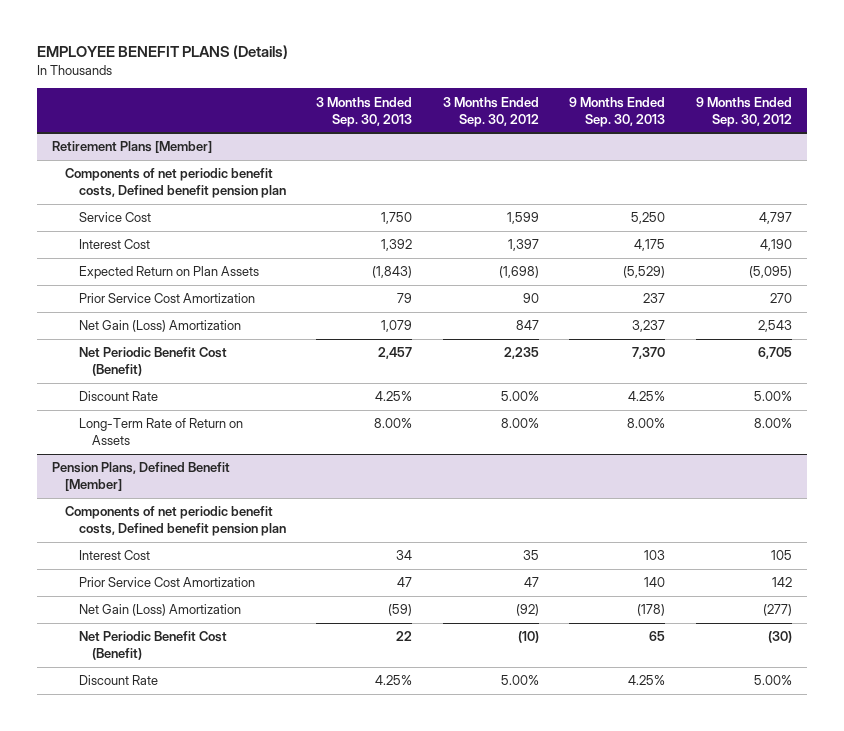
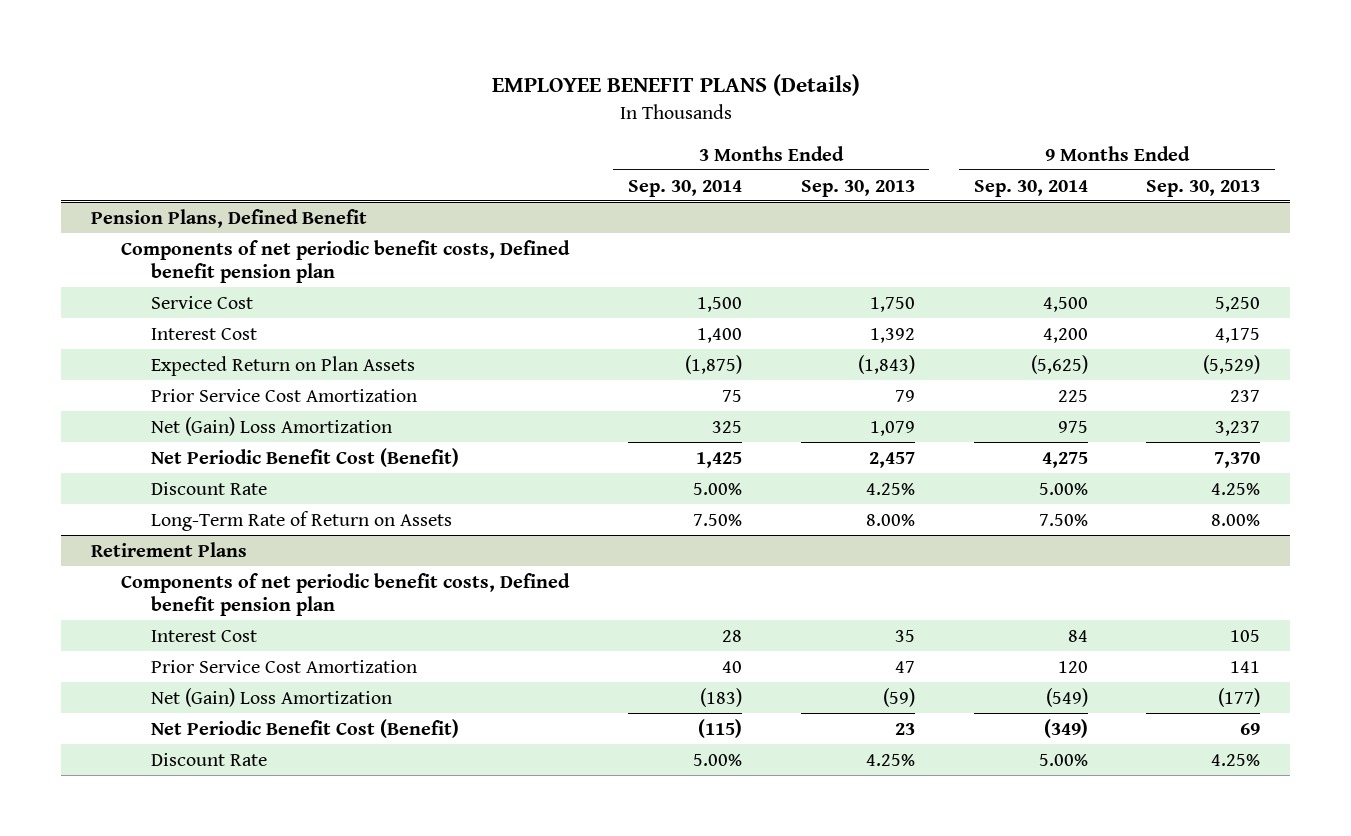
[442,96,539,127] 3 Months Ended Sep. 30, 2012 -> none
[695,96,792,127] 9 Months Ended Sep. 30, 2012 -> none
none -> [627,179,742,197] Sep. 30, 2014
none -> [973,179,1088,197] Sep. 30, 2014
[52,141,213,154] Retirement Plans [Member] -> none
none -> [90,208,367,228] Pension Plans, Defined Benefit
[78,320,241,333] Net Gain (Loss) Amortization -> [151,416,393,436] Net (Gain) Loss Amortization
[52,462,231,492] Pension Plans, Defined Benefit [Member] -> none
none -> [90,541,247,557] Retirement Plans
[396,550,413,561] 34 -> [894,629,915,642] 35
[644,550,666,561] 103 -> [1230,629,1261,642] 105
[644,577,666,588] 140 -> [1230,660,1261,673] 141
[78,604,241,617] Net Gain (Loss) Amortization -> [151,687,393,707] Net (Gain) Loss Amortization
[637,604,666,617] (178) -> [1218,687,1261,707] (177)
[396,631,413,642] 22 -> [894,722,915,735] 23
[649,631,666,642] 65 -> [1240,722,1261,735] 69

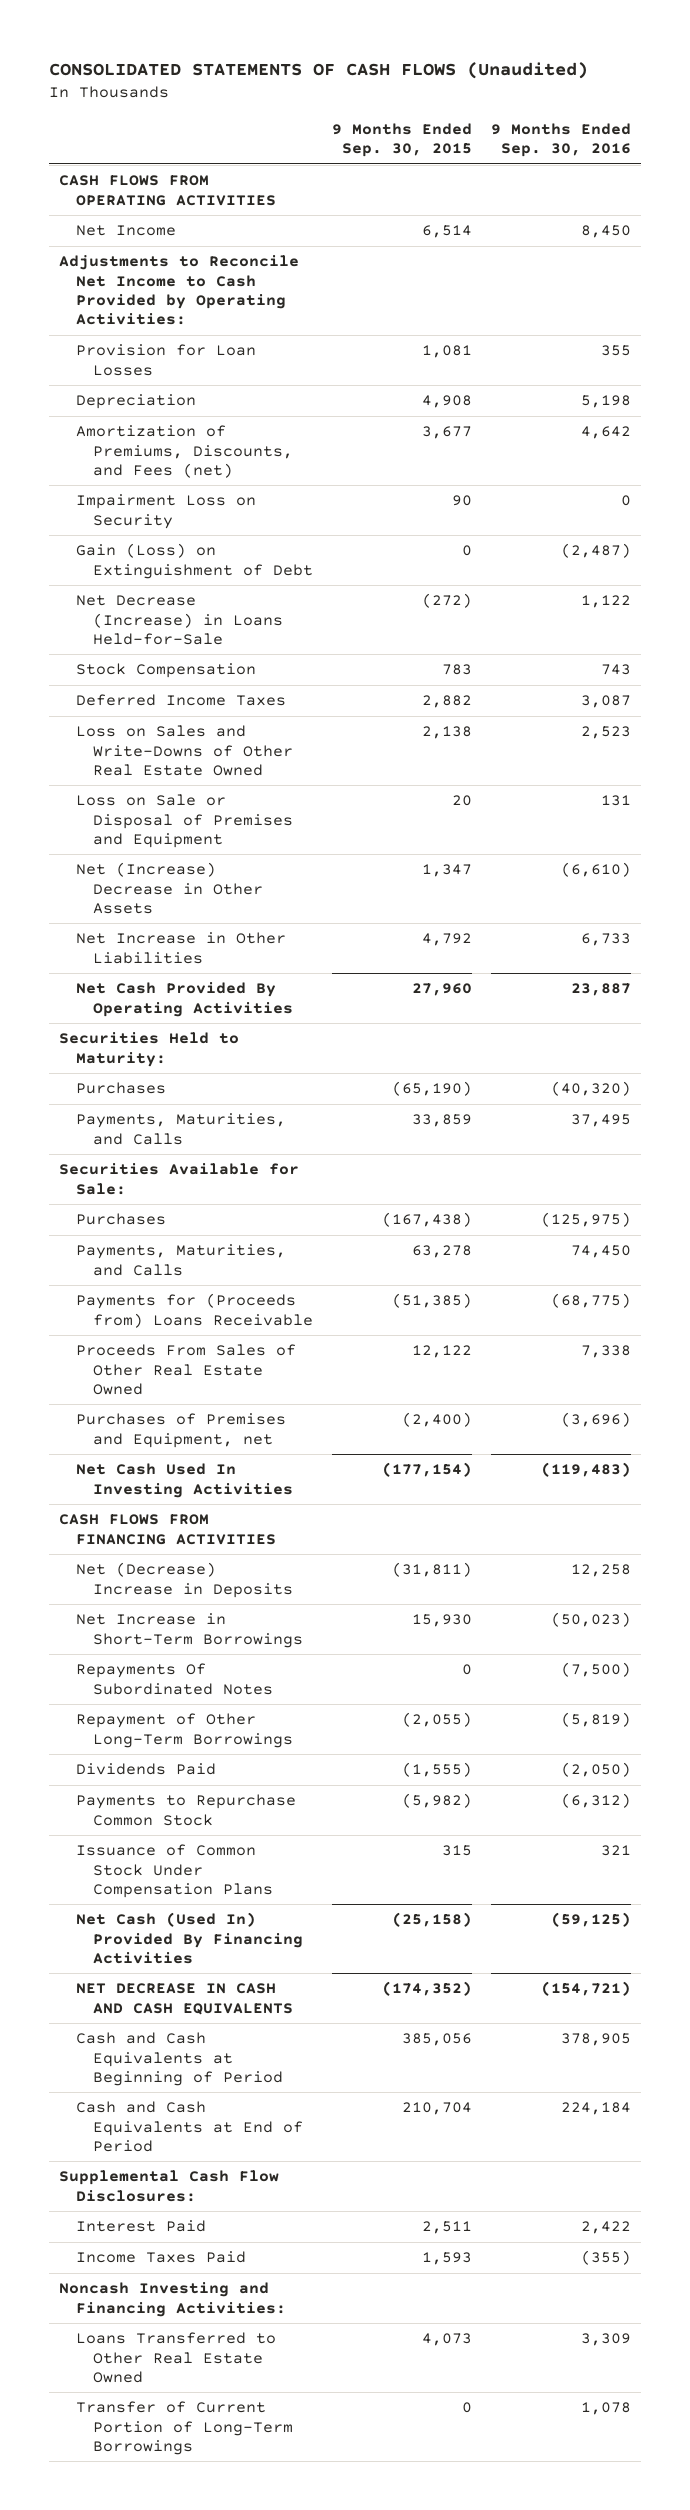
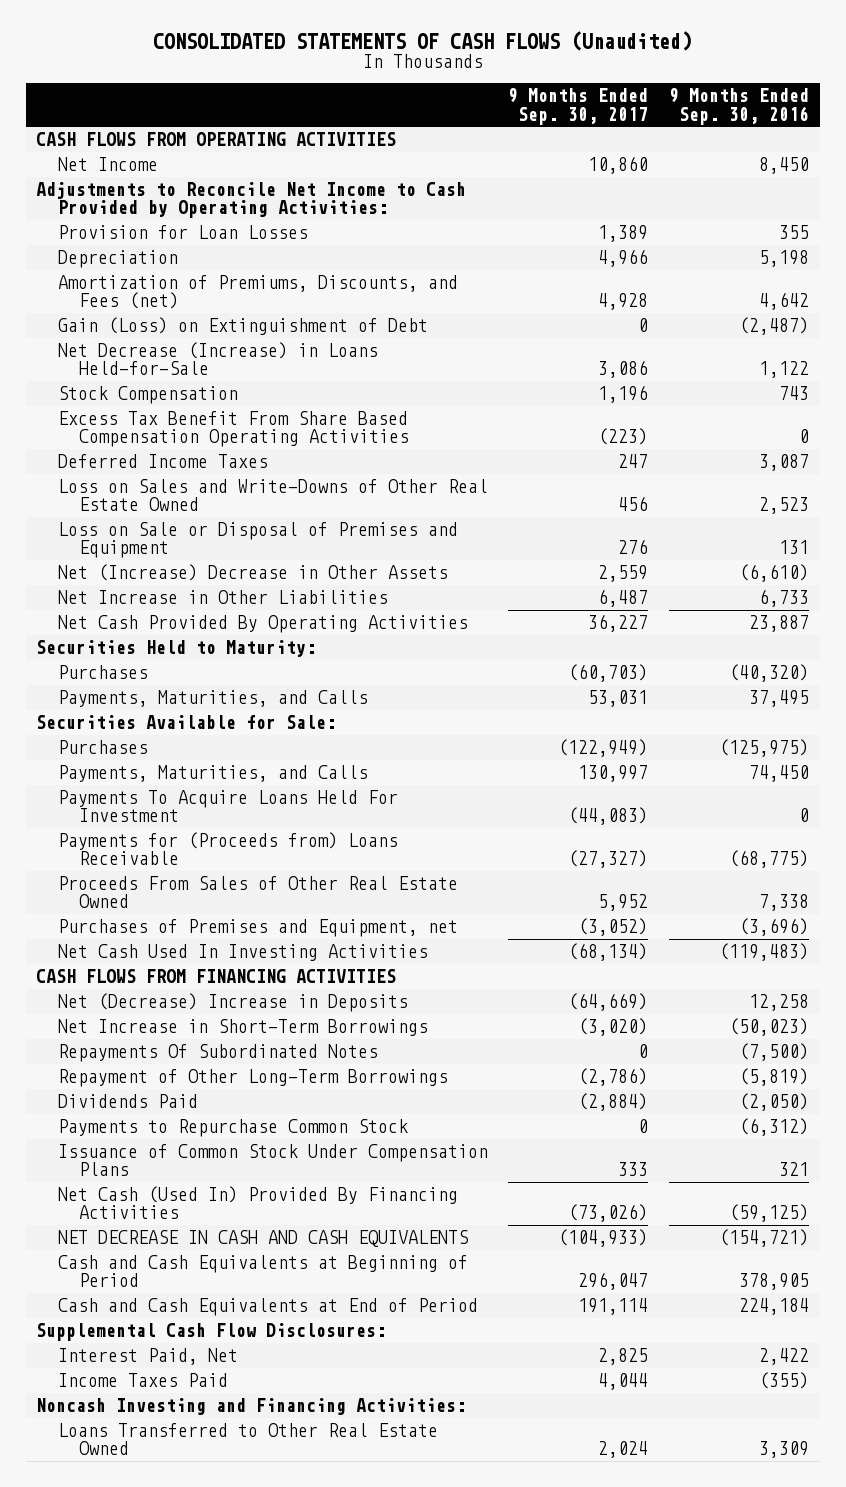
[332,122,473,158] 9 Months Ended Sep. 30, 2015 -> none
none -> [508,88,649,125] 9 Months Ended Sep. 30, 2017
[76,494,257,529] Impairment Loss on Security -> none
none -> [57,411,409,448] Excess Tax Benefit From Share Based Compensation Operating Activities
none -> [57,790,398,823] Payments To Acquire Loans Held For Investment
[76,2220,207,2233] Interest Paid -> [57,1348,238,1366] Interest Paid, Net
[76,2401,294,2455] Transfer of Current Portion of Long-Term Borrowings -> none

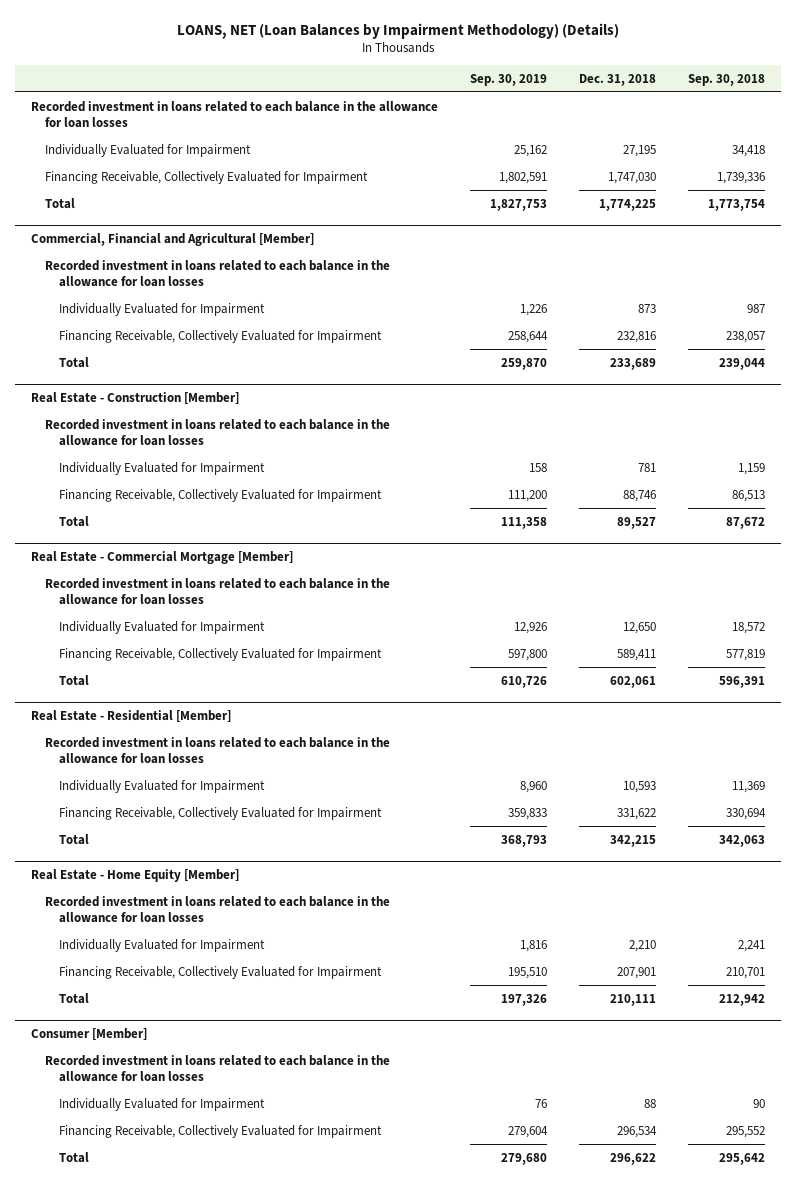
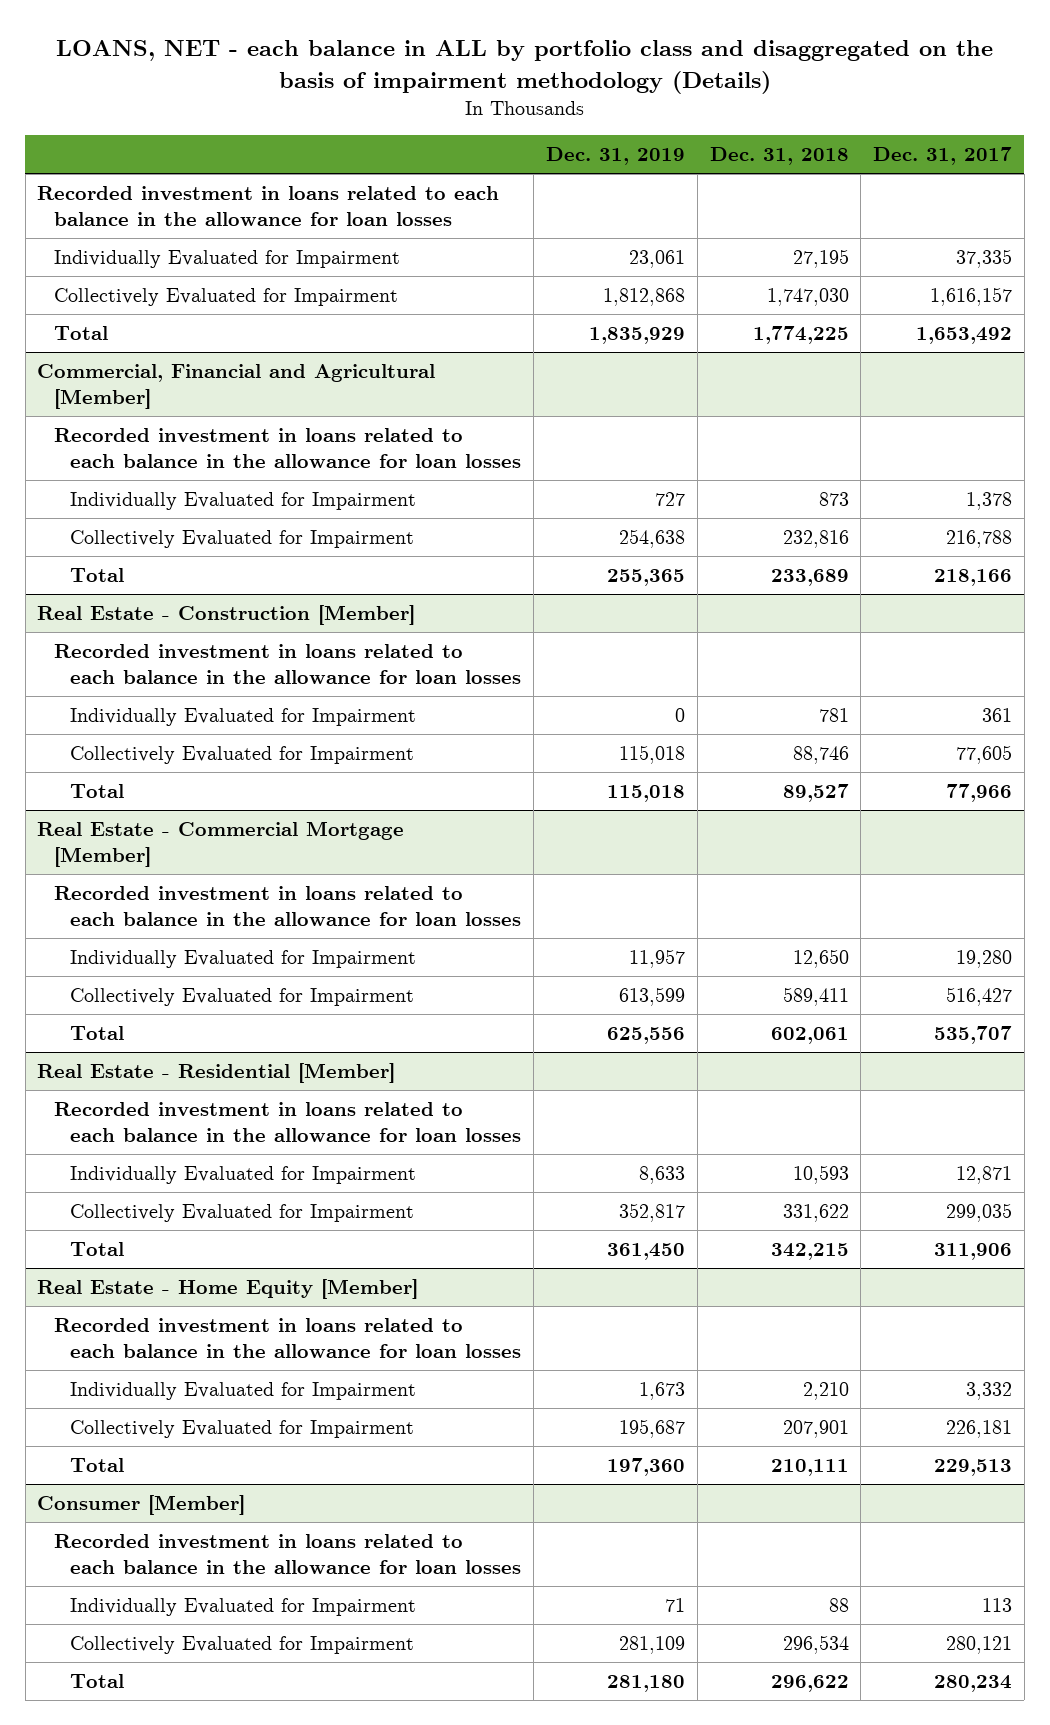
[176,22,619,39] LOANS, NET (Loan Balances by Impairment Methodology) (Details) -> [55,40,993,94] LOANS, NET - each balance in ALL by portfolio class and disaggregated on the basis of impairment methodology (Details)
[469,73,547,86] Sep. 30, 2019 -> none
[687,73,765,86] Sep. 30, 2018 -> none
none -> [546,147,686,166] Dec. 31, 2019
none -> [873,147,1013,166] Dec. 31, 2017
[45,170,369,184] Financing Receivable, Collectively Evaluated for Impairment -> [53,288,398,307] Collectively Evaluated for Impairment
[59,329,383,343] Financing Receivable, Collectively Evaluated for Impairment -> [70,530,415,549] Collectively Evaluated for Impairment
[59,488,383,502] Financing Receivable, Collectively Evaluated for Impairment -> [70,746,415,765] Collectively Evaluated for Impairment
[59,647,383,661] Financing Receivable, Collectively Evaluated for Impairment -> [70,988,415,1007] Collectively Evaluated for Impairment
[59,806,383,820] Financing Receivable, Collectively Evaluated for Impairment -> [70,1204,415,1223] Collectively Evaluated for Impairment
[59,965,383,979] Financing Receivable, Collectively Evaluated for Impairment -> [70,1420,415,1439] Collectively Evaluated for Impairment
[59,1124,383,1138] Financing Receivable, Collectively Evaluated for Impairment -> [70,1636,415,1655] Collectively Evaluated for Impairment

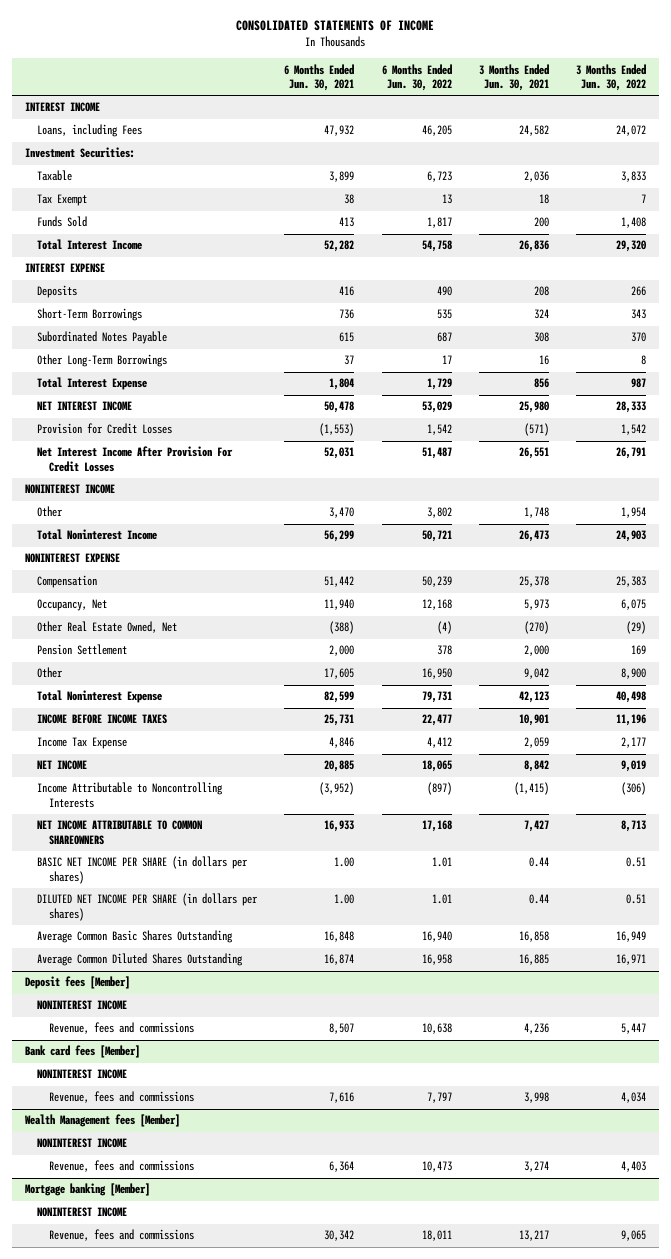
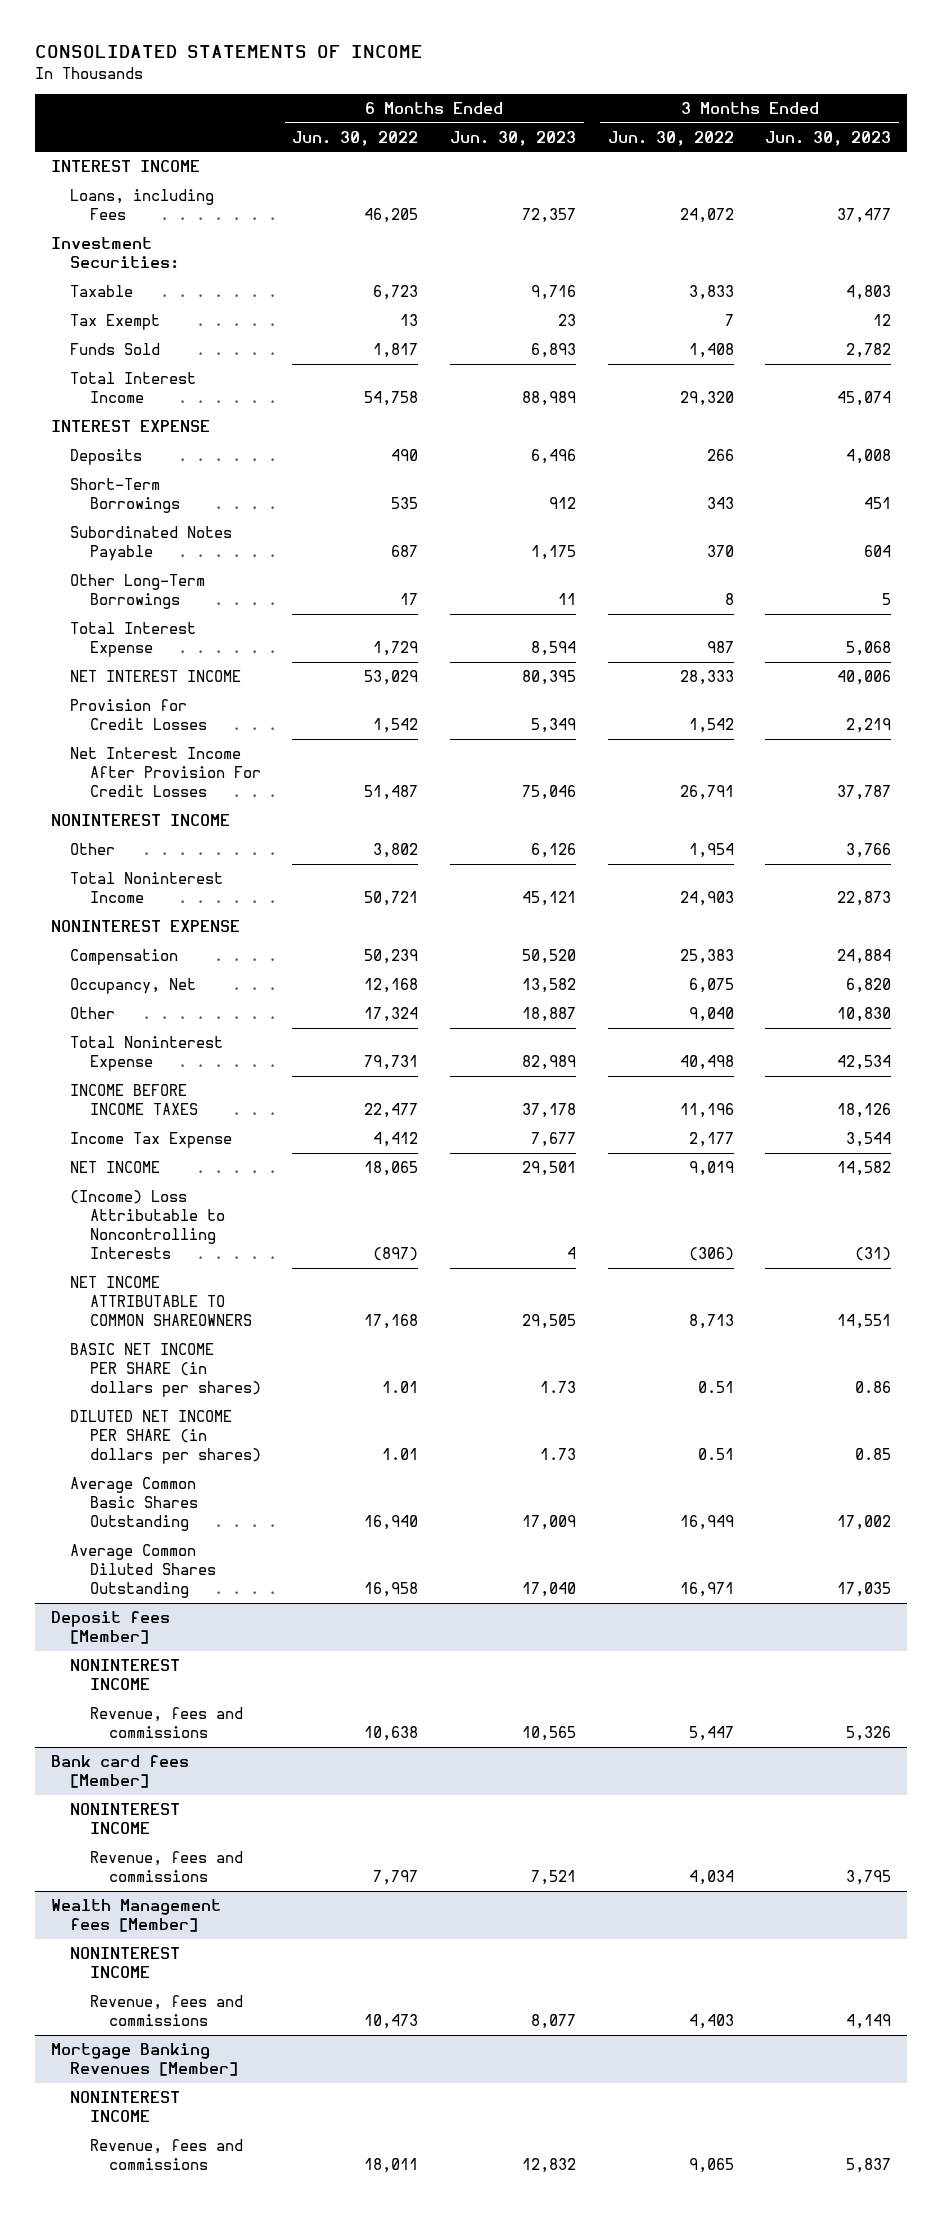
[284,63,355,91] 6 Months Ended Jun. 30, 2021 -> none
[478,63,549,91] 3 Months Ended Jun. 30, 2021 -> none
none -> [450,130,577,146] Jun. 30, 2023
none -> [765,130,892,146] Jun. 30, 2023
[37,621,178,634] Other Real Estate Owned, Net -> none
[37,644,128,656] Pension Settlement -> none
[421,668,452,680] 16,950 -> [364,1007,419,1023] 17,324
[620,668,646,680] 8,900 -> [688,1007,734,1023] 9,040
[37,782,224,808] Income Attributable to Noncontrolling Interests -> [70,1190,225,1260] (Income) Loss Attributable to Noncontrolling Interests
[25,1183,151,1197] Mortgage banking [Member] -> [50,2043,239,2077] Mortgage Banking Revenues [Member]

